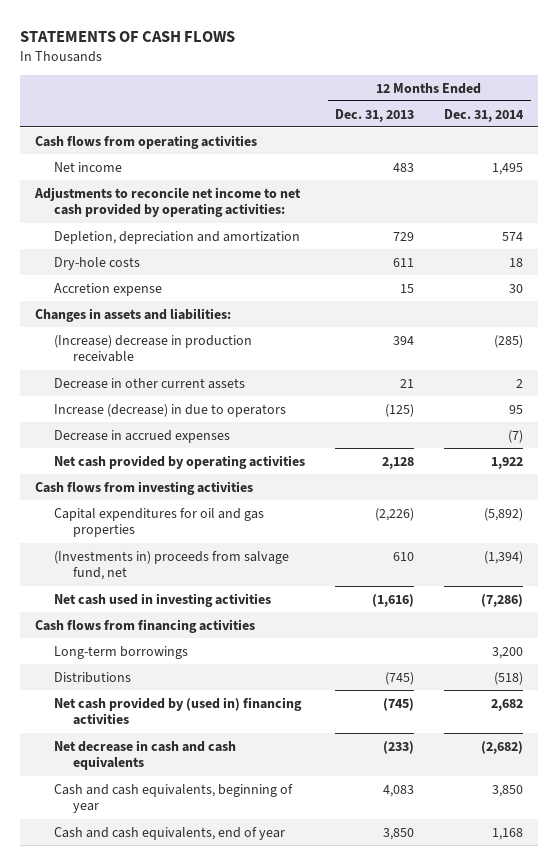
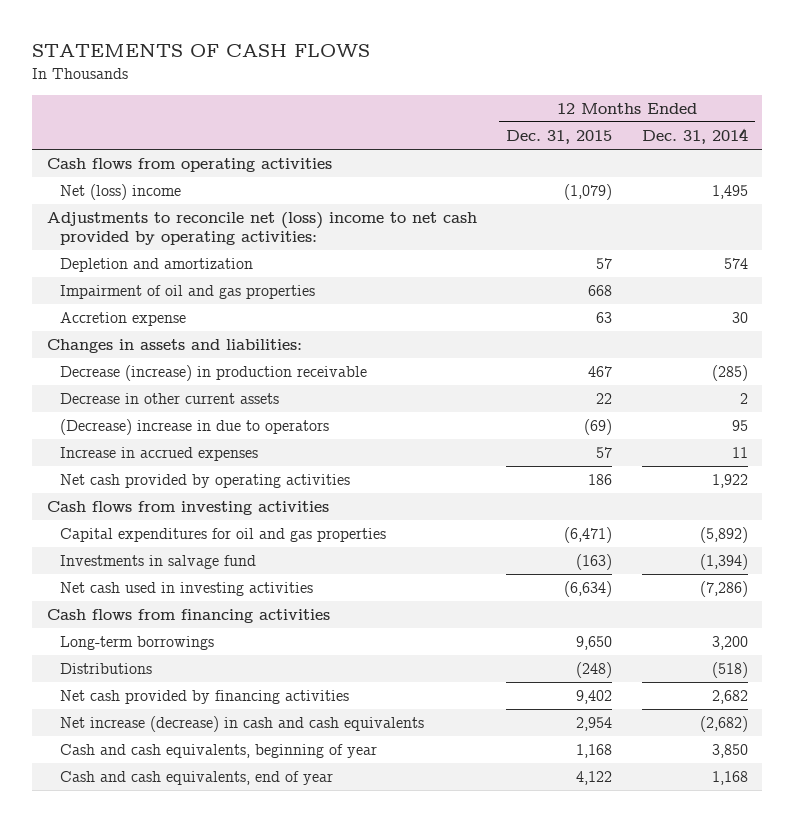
[335,108,415,122] Dec. 31, 2013 -> none
none -> [506,130,613,145] Dec. 31, 2015
[54,256,141,270] Dry-hole costs -> none
[54,161,123,172] Net income -> [60,184,182,201] Net (loss) income
[34,186,302,218] Adjustments to reconcile net income to net cash provided by operating activities: -> [46,212,477,245] Adjustments to reconcile net (loss) income to net cash provided by operating activities:
[54,230,301,244] Depletion, depreciation and amortization -> [60,258,254,273] Depletion and amortization
none -> [60,285,316,300] Impairment of oil and gas properties
[54,334,253,363] (Increase) decrease in production receivable -> [60,365,368,382] Decrease (increase) in production receivable
[54,403,287,417] Increase (decrease) in due to operators -> [60,419,330,436] (Decrease) increase in due to operators
[54,429,231,443] Decrease in accrued expenses -> [60,447,259,462] Increase in accrued expenses
[508,429,524,443] (7) -> [731,447,748,459] 11
[54,550,290,581] (Investments in) proceeds from salvage fund, net -> [60,555,257,570] Investments in salvage fund
[54,696,303,726] Net cash provided by (used in) financing activities -> [60,690,350,705] Net cash provided by financing activities
[54,739,237,771] Net decrease in cash and cash equivalents -> [60,716,425,733] Net increase (decrease) in cash and cash equivalents

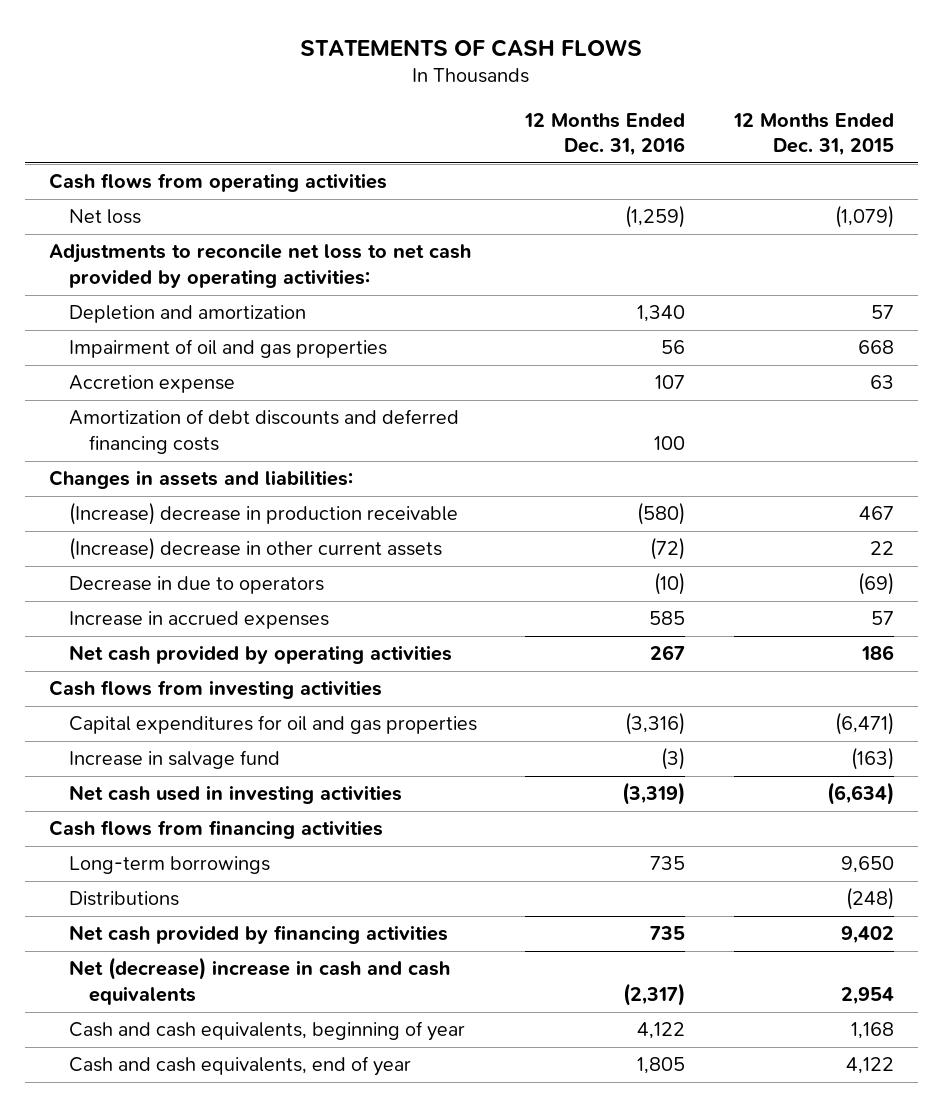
[641,128,748,145] Dec. 31, 2014 -> none
none -> [524,112,686,157] 12 Months Ended Dec. 31, 2016
[60,184,182,201] Net (loss) income -> [68,209,141,225] Net loss
[46,212,477,245] Adjustments to reconcile net (loss) income to net cash provided by operating activities: -> [48,243,471,288] Adjustments to reconcile net loss to net cash provided by operating activities:
none -> [68,409,459,454] Amortization of debt discounts and deferred financing costs
[60,365,368,382] Decrease (increase) in production receivable -> [68,502,458,526] (Increase) decrease in production receivable
[60,393,280,405] Decrease in other current assets -> [68,537,442,561] (Increase) decrease in other current assets
[60,419,330,436] (Decrease) increase in due to operators -> [68,576,324,595] Decrease in due to operators
[60,555,257,570] Investments in salvage fund -> [68,750,280,770] Increase in salvage fund
[60,716,425,733] Net increase (decrease) in cash and cash equivalents -> [68,957,450,1005] Net (decrease) increase in cash and cash equivalents

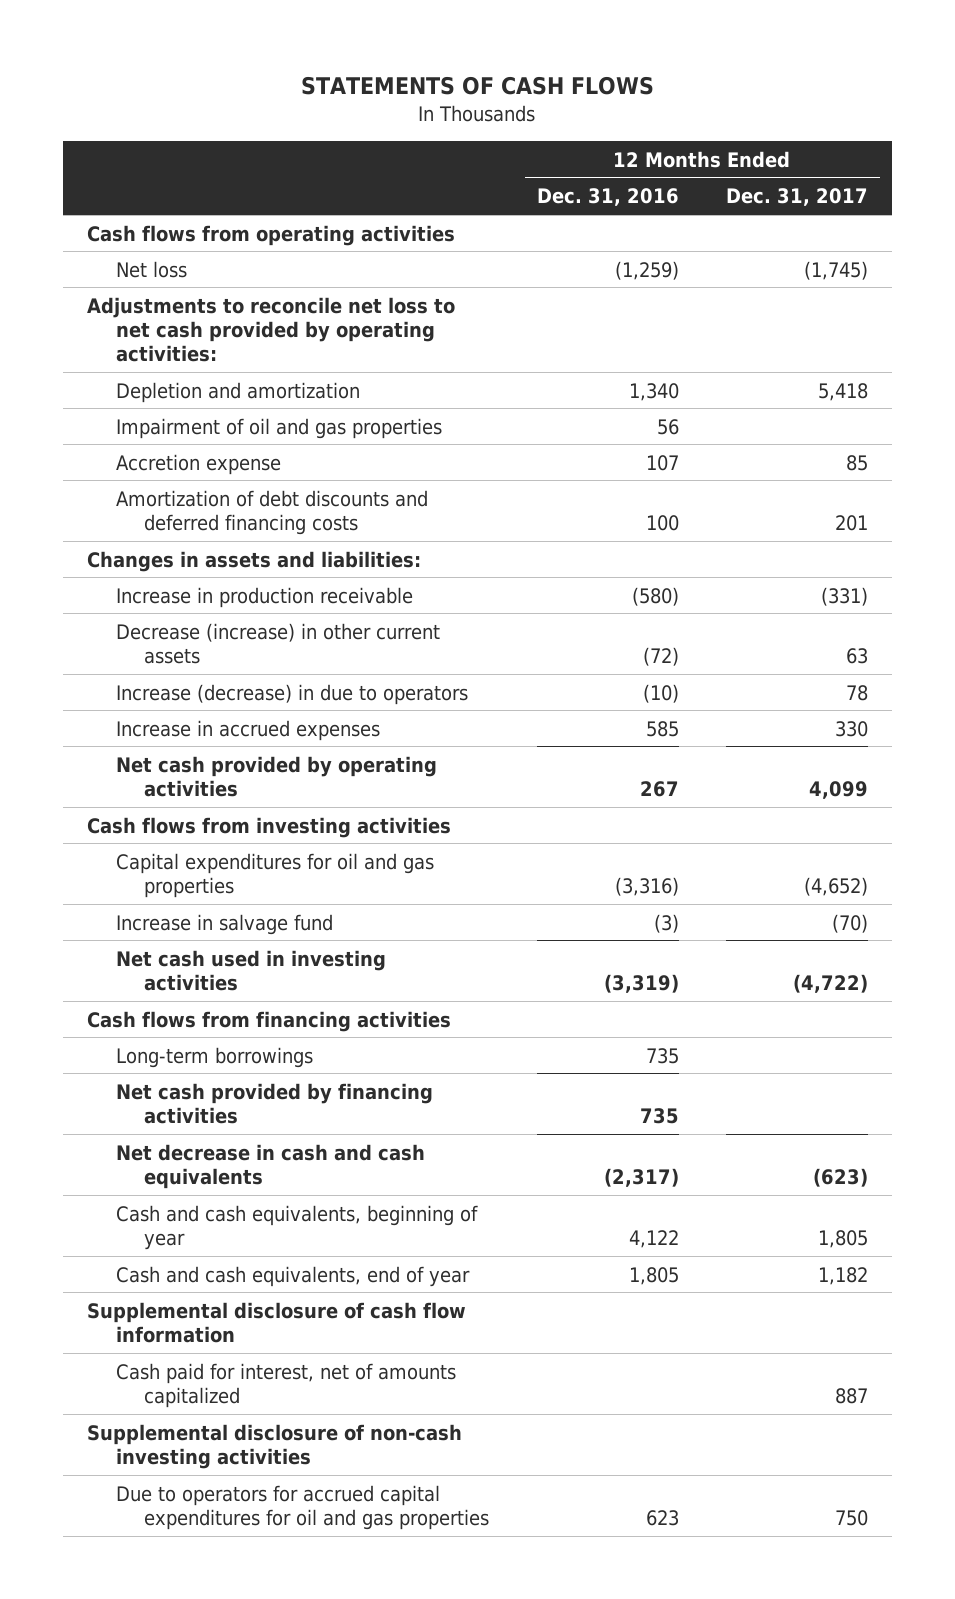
[732,112,894,157] 12 Months Ended Dec. 31, 2015 -> none
none -> [725,188,868,207] Dec. 31, 2017
[68,502,458,526] (Increase) decrease in production receivable -> [115,586,413,608] Increase in production receivable
[68,537,442,561] (Increase) decrease in other current assets -> [115,622,440,664] Decrease (increase) in other current assets
[68,576,324,595] Decrease in due to operators -> [115,683,468,705] Increase (decrease) in due to operators
[68,891,179,907] Distributions -> none
[68,957,450,1005] Net (decrease) increase in cash and cash equivalents -> [115,1143,425,1189] Net decrease in cash and cash equivalents
none -> [87,1301,467,1343] Supplemental disclosure of cash flow information
none -> [115,1362,456,1408] Cash paid for interest, net of amounts capitalized
none -> [87,1423,463,1469] Supplemental disclosure of non-cash investing activities
none -> [115,1484,490,1530] Due to operators for accrued capital expenditures for oil and gas properties

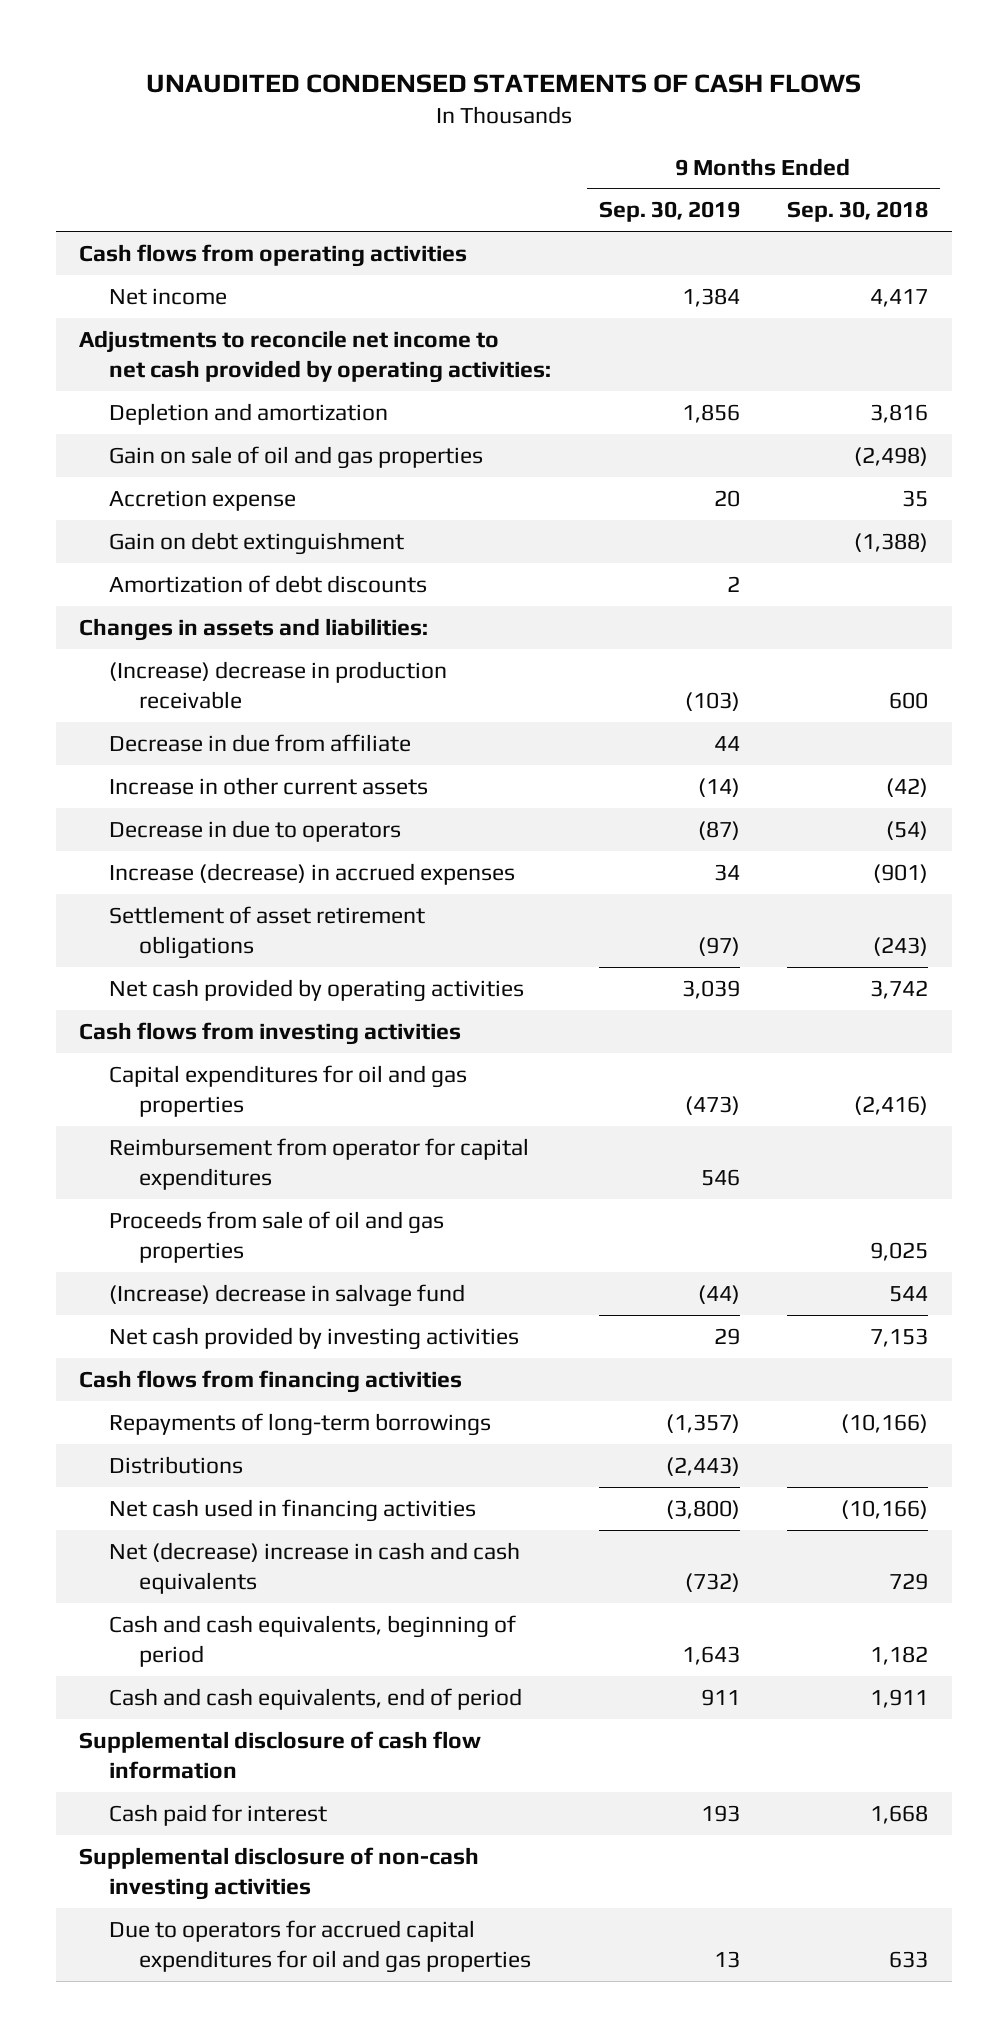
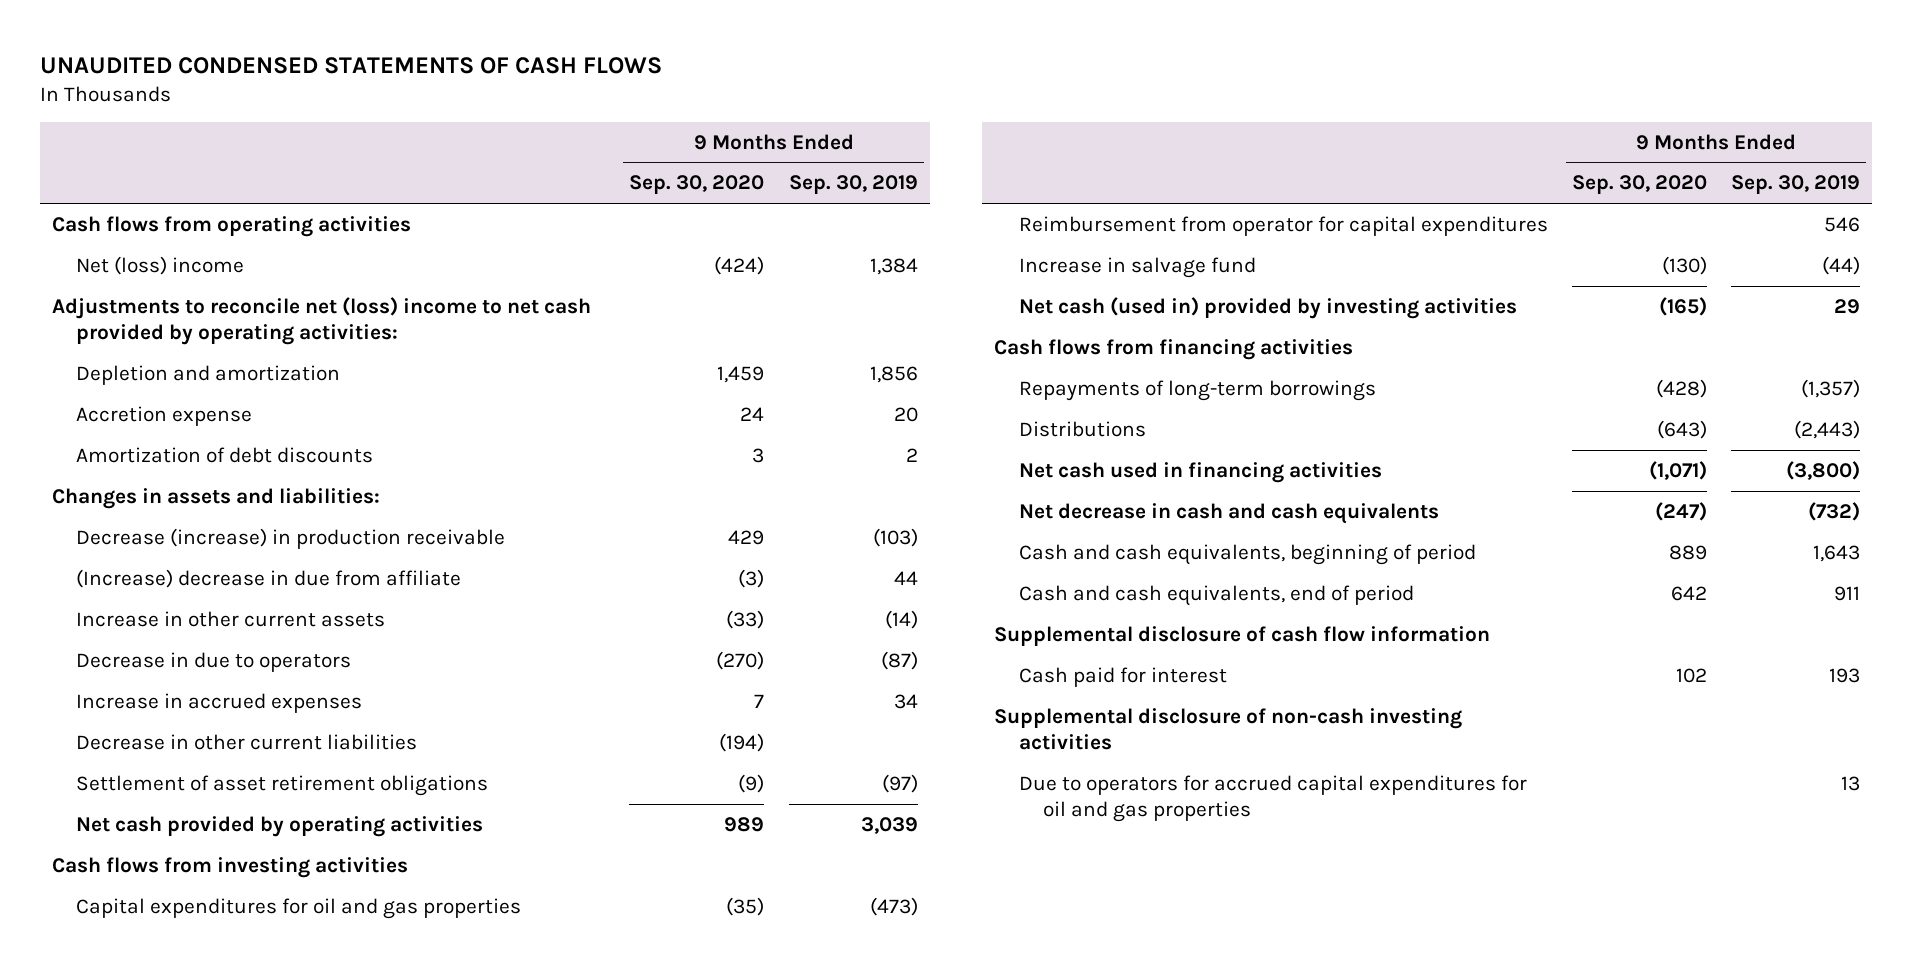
[786,201,928,223] Sep. 30, 2018 -> none
none -> [629,175,765,195] Sep. 30, 2020
[109,287,228,305] Net income -> [76,255,245,275] Net (loss) income
[79,329,552,383] Adjustments to reconcile net income to net cash provided by operating activities: -> [51,296,591,346] Adjustments to reconcile net (loss) income to net cash provided by operating activities:
[109,445,484,469] Gain on sale of oil and gas properties -> none
[109,531,405,555] Gain on debt extinguishment -> none
[109,660,448,709] (Increase) decrease in production receivable -> [76,527,506,549] Decrease (increase) in production receivable
[109,733,412,752] Decrease in due from affiliate -> [76,568,462,588] (Increase) decrease in due from affiliate
[109,862,516,885] Increase (decrease) in accrued expenses -> [76,692,363,713] Increase in accrued expenses
none -> [76,733,418,750] Decrease in other current liabilities
[109,1210,445,1263] Proceeds from sale of oil and gas properties -> none
[109,1283,466,1307] (Increase) decrease in salvage fund -> [1018,256,1256,278] Increase in salvage fund
[109,1326,520,1350] Net cash provided by investing activities -> [1018,296,1517,319] Net cash (used in) provided by investing activities
[109,1541,521,1594] Net (decrease) increase in cash and cash equivalents -> [1018,502,1439,524] Net decrease in cash and cash equivalents

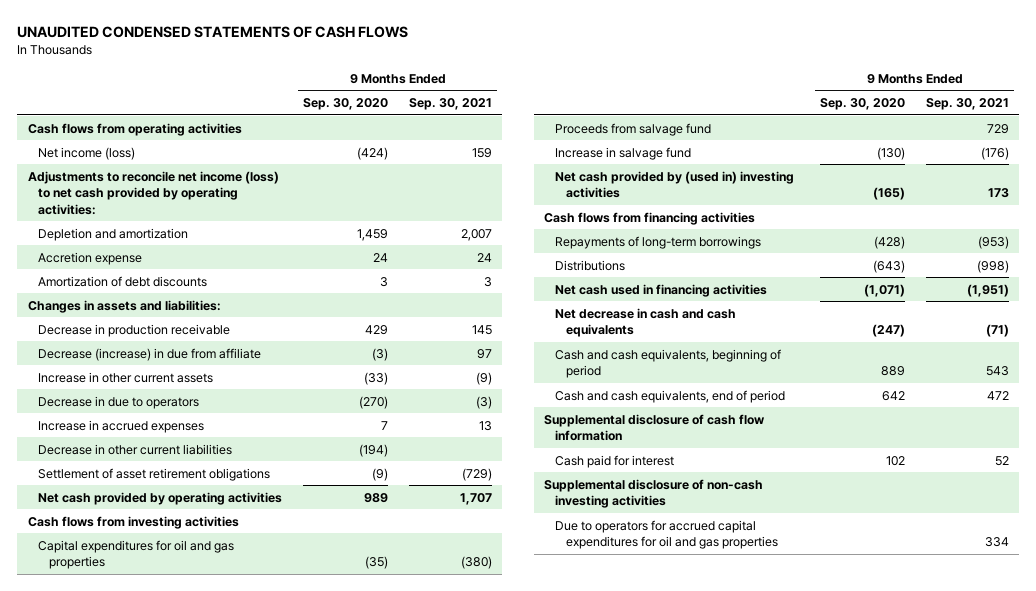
[788,175,918,195] Sep. 30, 2019 -> none
none -> [408,98,492,111] Sep. 30, 2021
[76,255,245,275] Net (loss) income -> [38,146,136,160] Net income (loss)
[51,296,591,346] Adjustments to reconcile net (loss) income to net cash provided by operating activities: -> [27,170,279,215] Adjustments to reconcile net income (loss) to net cash provided by operating activities:
[76,527,506,549] Decrease (increase) in production receivable -> [38,323,231,337] Decrease in production receivable
[76,568,462,588] (Increase) decrease in due from affiliate -> [38,347,262,361] Decrease (increase) in due from affiliate
[1018,215,1548,236] Reimbursement from operator for capital expenditures -> none
none -> [555,122,712,136] Proceeds from salvage fund
[1018,296,1517,319] Net cash (used in) provided by investing activities -> [555,170,795,199] Net cash provided by (used in) investing activities

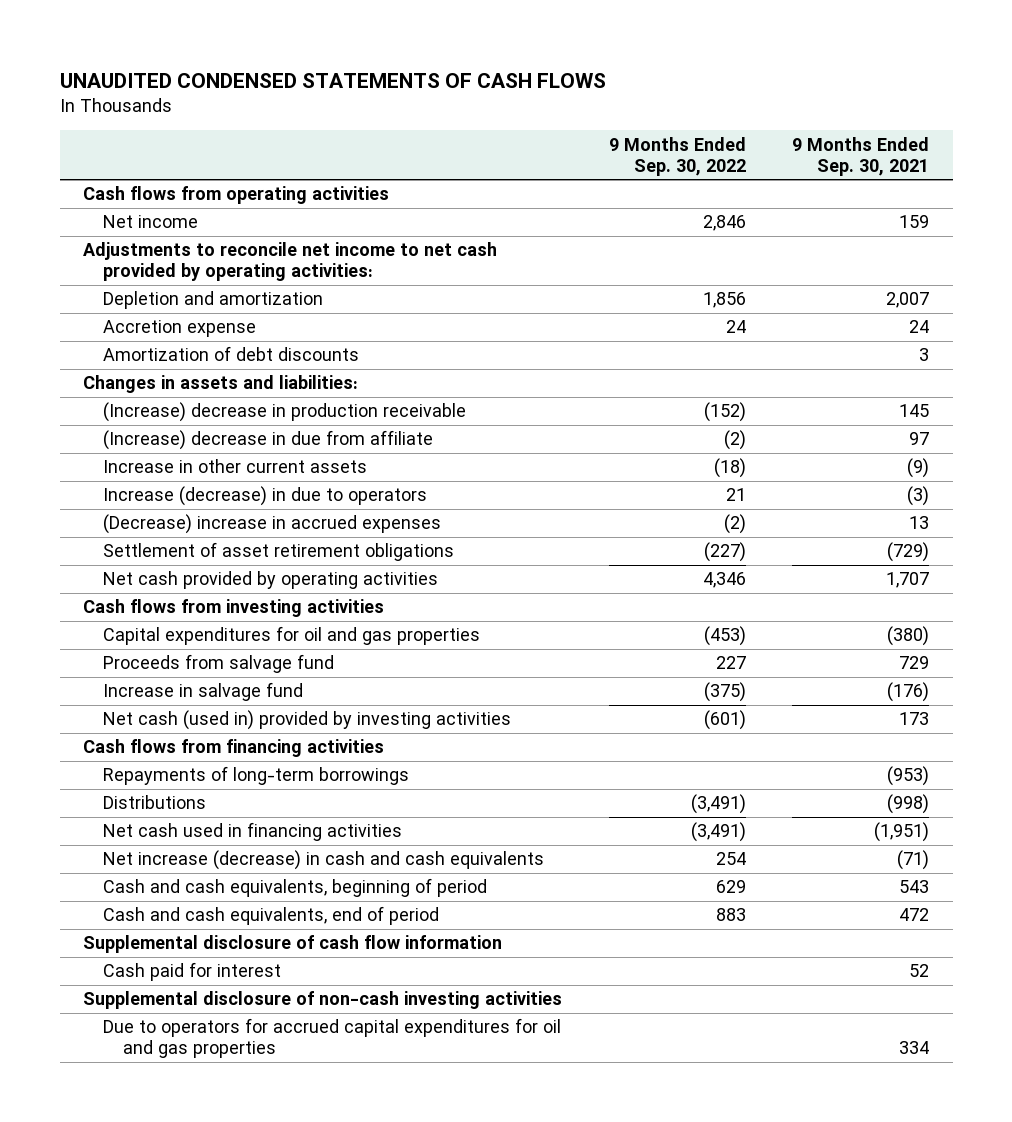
[303,98,389,111] Sep. 30, 2020 -> none
none -> [608,136,746,176] 9 Months Ended Sep. 30, 2022
[38,146,136,160] Net income (loss) -> [102,215,198,229] Net income
[27,170,279,215] Adjustments to reconcile net income (loss) to net cash provided by operating activities: -> [83,242,498,282] Adjustments to reconcile net income to net cash provided by operating activities:
[38,323,231,337] Decrease in production receivable -> [102,402,466,423] (Increase) decrease in production receivable
[38,347,262,361] Decrease (increase) in due from affiliate -> [102,430,433,451] (Increase) decrease in due from affiliate
[38,443,233,455] Decrease in other current liabilities -> none
[38,395,200,409] Decrease in due to operators -> [102,486,427,507] Increase (decrease) in due to operators
[38,419,205,433] Increase in accrued expenses -> [102,514,441,535] (Decrease) increase in accrued expenses
[555,170,795,199] Net cash provided by (used in) investing activities -> [102,710,511,731] Net cash (used in) provided by investing activities
[555,307,737,338] Net decrease in cash and cash equivalents -> [102,850,544,871] Net increase (decrease) in cash and cash equivalents

